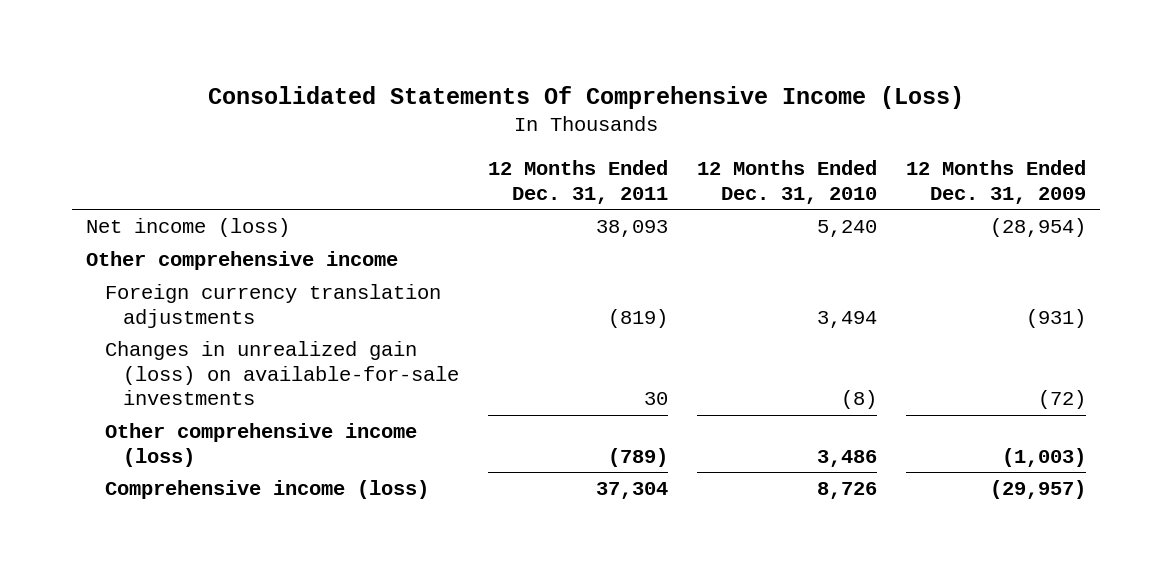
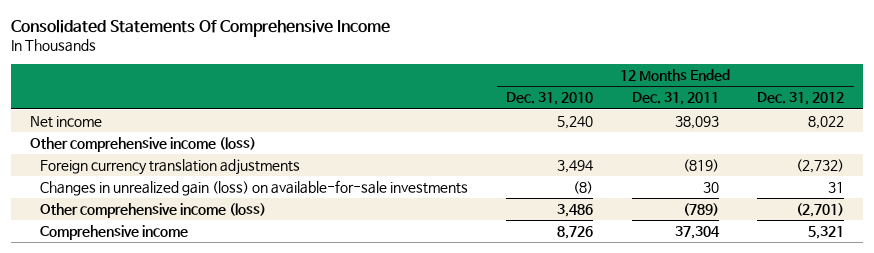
[207,85,964,109] Consolidated Statements Of Comprehensive Income (Loss) -> [11,18,391,37] Consolidated Statements Of Comprehensive Income
[905,160,1086,204] 12 Months Ended Dec. 31, 2009 -> none
none -> [756,92,844,106] Dec. 31, 2012
[86,218,291,238] Net income (loss) -> [30,116,103,129] Net income
[86,251,399,271] Other comprehensive income -> [30,137,257,153] Other comprehensive income (loss)
[104,480,429,500] Comprehensive income (loss) -> [40,225,189,241] Comprehensive income

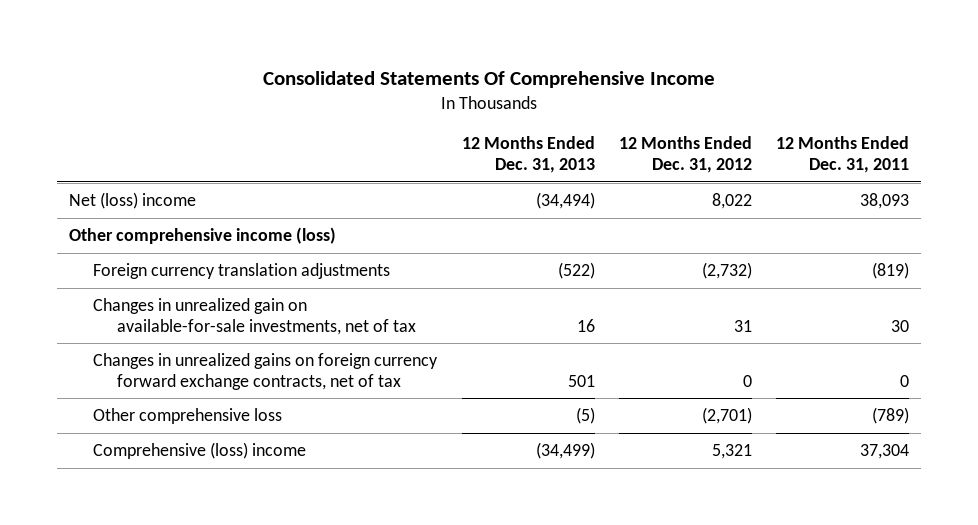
[506,92,594,106] Dec. 31, 2010 -> none
none -> [461,136,595,174] 12 Months Ended Dec. 31, 2013
[30,116,103,129] Net income -> [69,192,197,210] Net (loss) income
[40,180,469,197] Changes in unrealized gain (loss) on available-for-sale investments -> [93,298,417,335] Changes in unrealized gain on available-for-sale investments, net of tax
none -> [93,353,439,390] Changes in unrealized gains on foreign currency forward exchange contracts, net of tax
[40,203,267,219] Other comprehensive income (loss) -> [93,408,283,425] Other comprehensive loss
[40,225,189,241] Comprehensive income -> [93,442,307,460] Comprehensive (loss) income

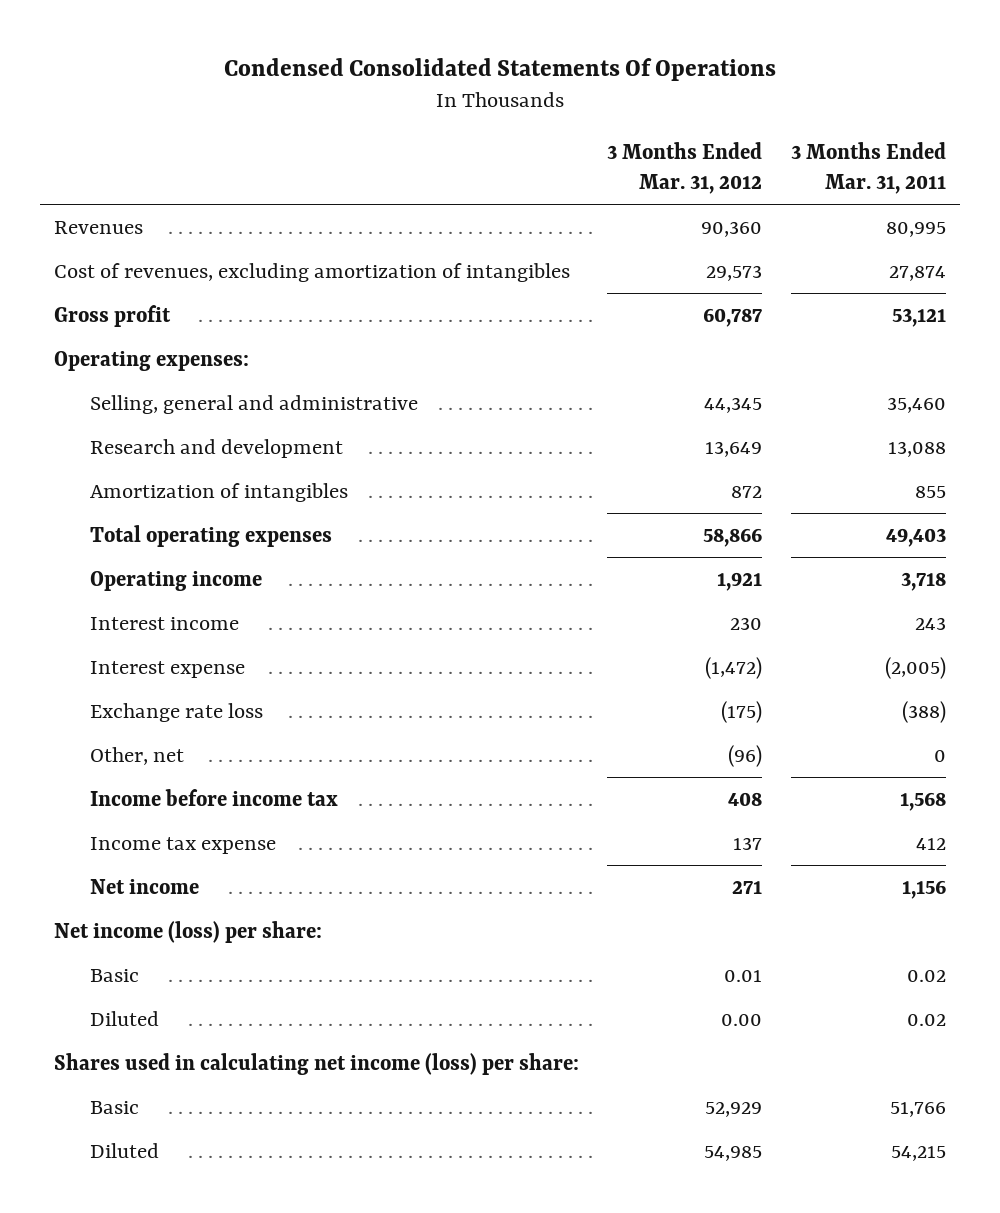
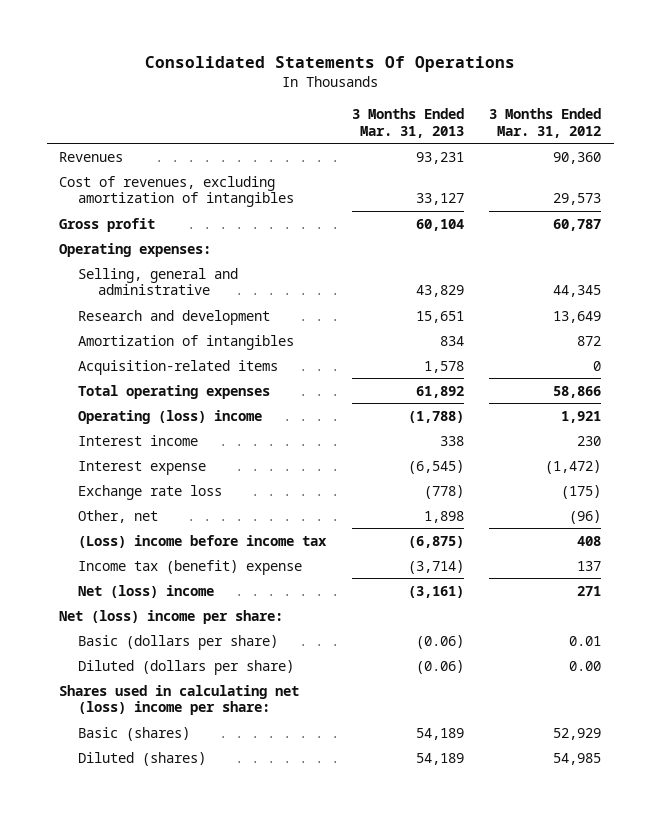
[223,57,776,81] Condensed Consolidated Statements Of Operations -> [145,56,516,73] Consolidated Statements Of Operations
[790,142,946,194] 3 Months Ended Mar. 31, 2011 -> none
none -> [351,108,464,138] 3 Months Ended Mar. 31, 2013
none -> [78,359,279,375] Acquisition-related items
[90,570,263,591] Operating income -> [78,409,263,424] Operating (loss) income
[90,788,339,806] Income before income tax -> [78,534,328,548] (Loss) income before income tax
[90,836,277,854] Income tax expense -> [78,559,303,575] Income tax (benefit) expense
[90,878,200,894] Net income -> [78,584,215,598] Net (loss) income
[53,920,322,943] Net income (loss) per share: -> [59,609,284,624] Net (loss) income per share:
[90,968,140,982] Basic -> [78,634,279,650] Basic (dollars per share)
[90,1010,160,1026] Diluted -> [78,659,295,675] Diluted (dollars per share)
[53,1052,579,1075] Shares used in calculating net income (loss) per share: -> [59,684,300,715] Shares used in calculating net (loss) income per share:
[90,1100,140,1114] Basic -> [78,726,191,741] Basic (shares)
[90,1142,160,1158] Diluted -> [78,751,207,766] Diluted (shares)

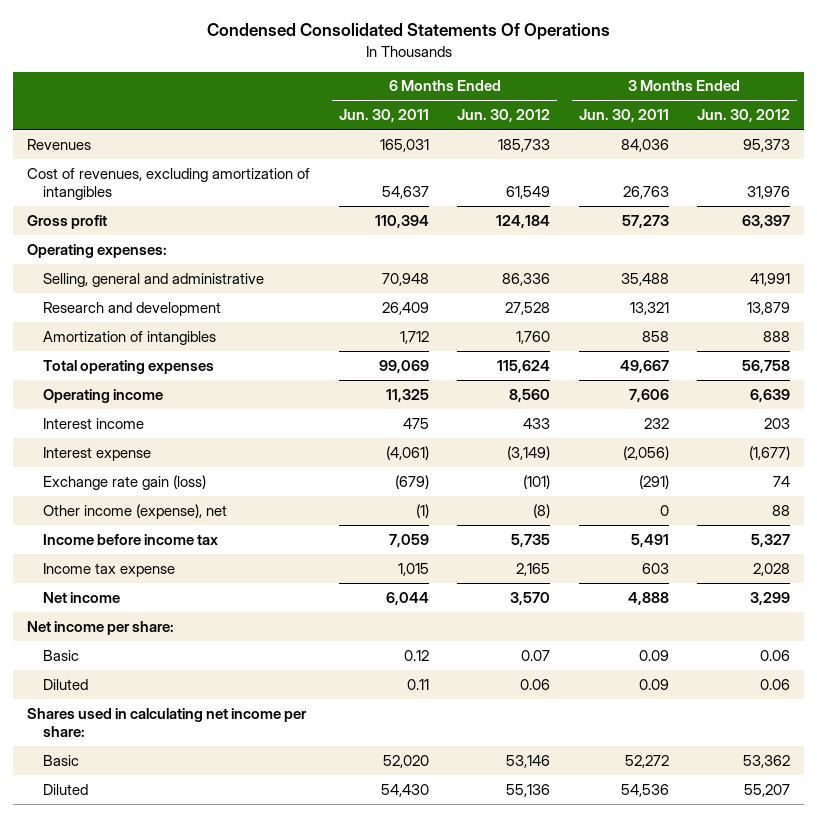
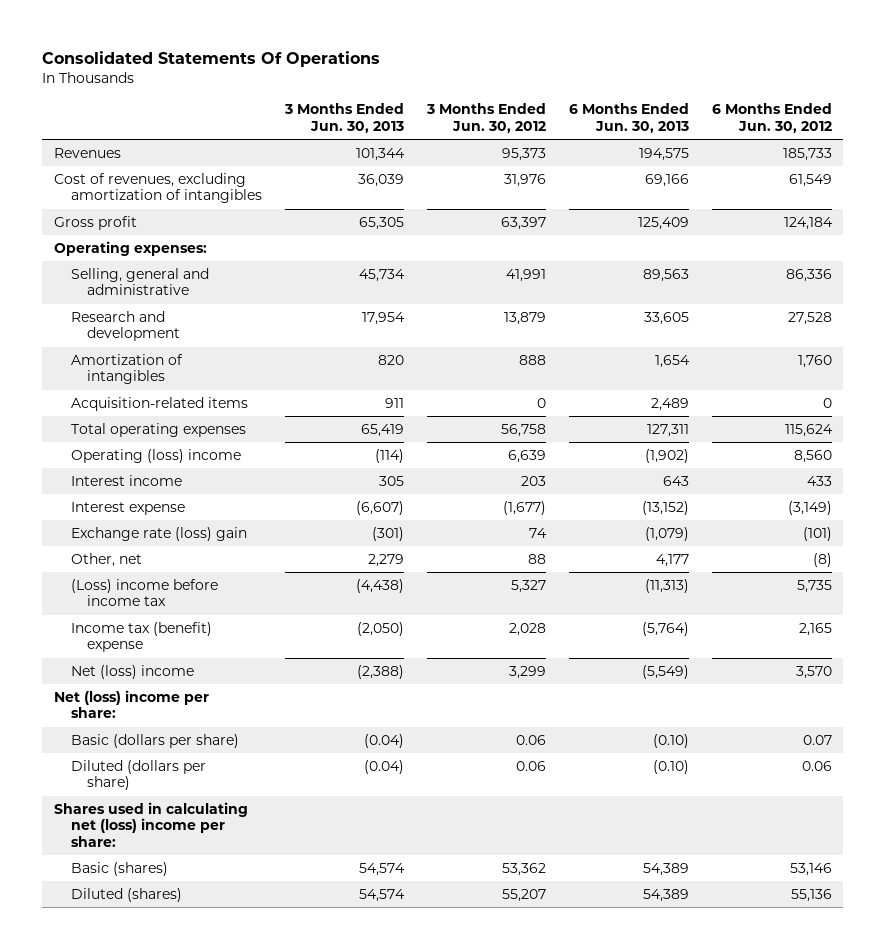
[206,23,610,41] Condensed Consolidated Statements Of Operations -> [42,50,381,67] Consolidated Statements Of Operations
[338,109,429,123] Jun. 30, 2011 -> none
[578,109,669,123] Jun. 30, 2011 -> none
none -> [283,103,404,133] 3 Months Ended Jun. 30, 2013
none -> [568,103,689,133] 6 Months Ended Jun. 30, 2013
none -> [70,397,248,412] Acquisition-related items
[43,388,164,403] Operating income -> [70,449,241,464] Operating (loss) income
[43,474,207,490] Exchange rate gain (loss) -> [70,527,247,542] Exchange rate (loss) gain
[43,503,228,519] Other income (expense), net -> [70,553,142,568] Other, net
[43,533,219,545] Income before income tax -> [70,579,218,607] (Loss) income before income tax
[43,562,176,577] Income tax expense -> [70,622,212,653] Income tax (benefit) expense
[43,591,121,603] Net income -> [70,665,194,680] Net (loss) income
[27,620,175,635] Net income per share: -> [53,690,209,719] Net (loss) income per share:
[43,649,80,661] Basic -> [70,734,239,749] Basic (dollars per share)
[43,678,89,690] Diluted -> [70,760,206,791] Diluted (dollars per share)
[27,707,308,737] Shares used in calculating net income per share: -> [53,802,248,847] Shares used in calculating net (loss) income per share:
[43,754,80,766] Basic -> [70,862,168,877] Basic (shares)
[43,783,89,795] Diluted -> [70,888,182,903] Diluted (shares)

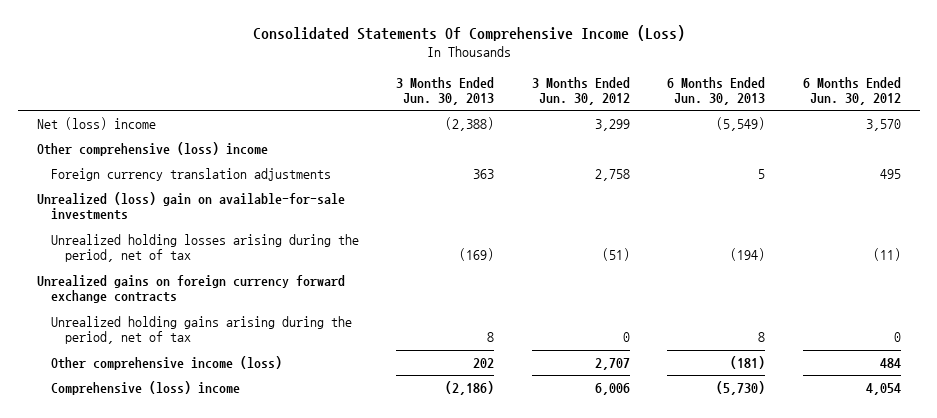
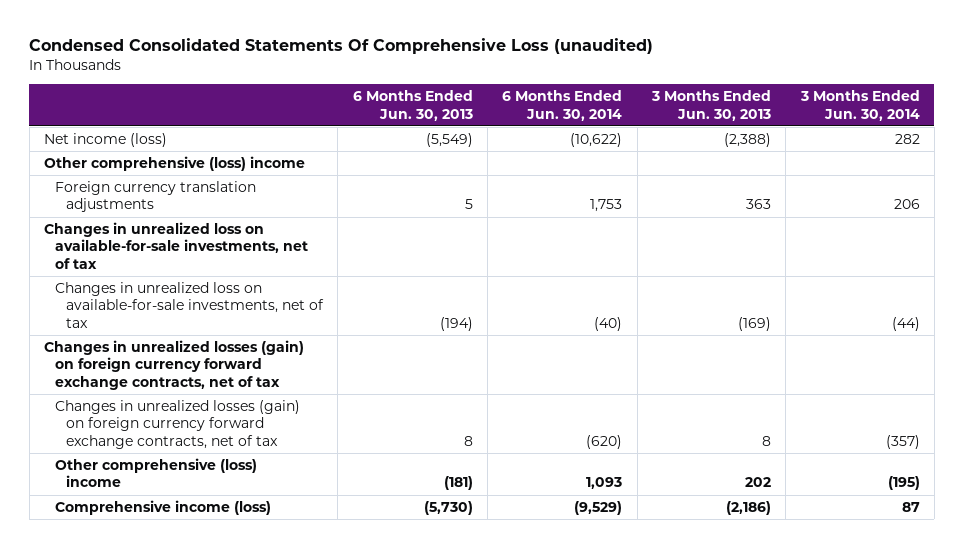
[252,25,685,42] Consolidated Statements Of Comprehensive Income (Loss) -> [29,37,654,54] Condensed Consolidated Statements Of Comprehensive Loss (unaudited)
[531,76,630,106] 3 Months Ended Jun. 30, 2012 -> none
[802,76,901,106] 6 Months Ended Jun. 30, 2012 -> none
none -> [502,90,623,121] 6 Months Ended Jun. 30, 2014
none -> [799,90,920,121] 3 Months Ended Jun. 30, 2014
[36,116,156,130] Net (loss) income -> [43,133,167,148] Net income (loss)
[36,191,345,221] Unrealized (loss) gain on available-for-sale investments -> [43,222,308,269] Changes in unrealized loss on available-for-sale investments, net of tax
[50,233,359,263] Unrealized holding losses arising during the period, net of tax -> [54,282,324,328] Changes in unrealized loss on available-for-sale investments, net of tax
[36,274,345,304] Unrealized gains on foreign currency forward exchange contracts -> [43,340,304,390] Changes in unrealized losses (gain) on foreign currency forward exchange contracts, net of tax
[50,315,352,345] Unrealized holding gains arising during the period, net of tax -> [54,400,300,449] Changes in unrealized losses (gain) on foreign currency forward exchange contracts, net of tax
[50,355,282,370] Other comprehensive income (loss) -> [54,458,257,488] Other comprehensive (loss) income
[50,380,240,395] Comprehensive (loss) income -> [54,500,271,516] Comprehensive income (loss)

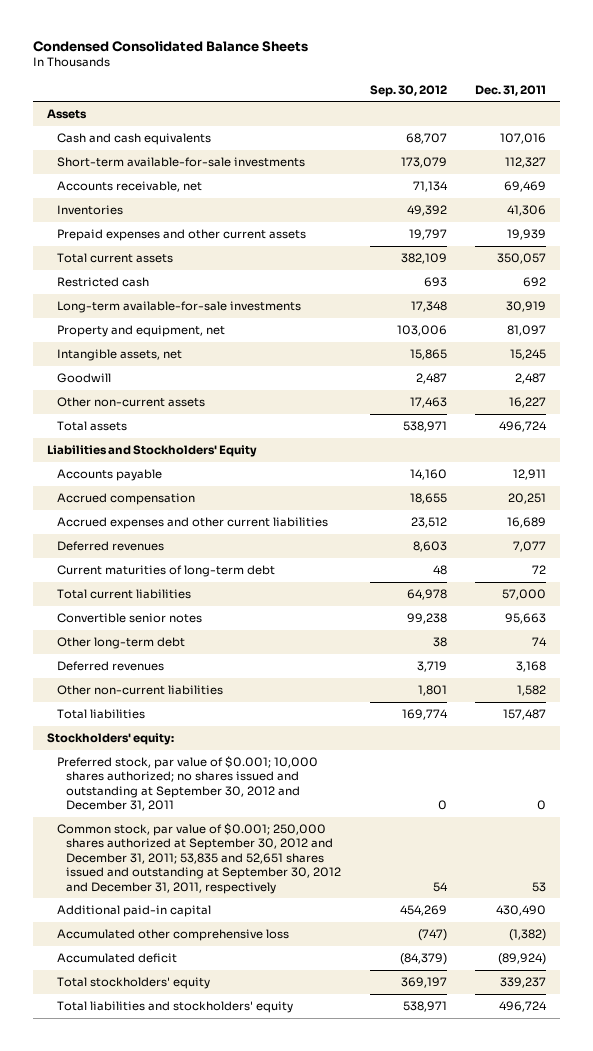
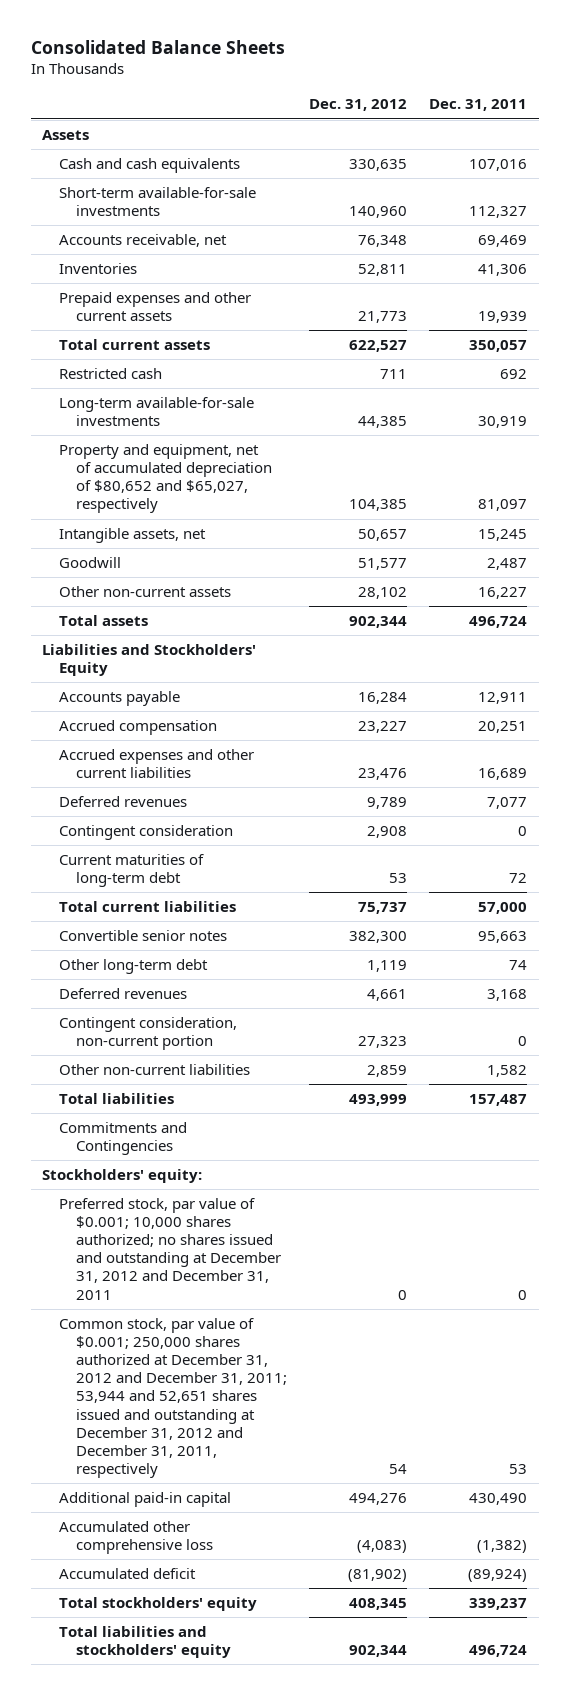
[33,40,309,52] Condensed Consolidated Balance Sheets -> [30,40,285,55] Consolidated Balance Sheets
[369,84,447,97] Sep. 30, 2012 -> none
none -> [309,99,408,112] Dec. 31, 2012
[56,324,225,337] Property and equipment, net -> [58,444,273,514] Property and equipment, net of accumulated depreciation of $80,652 and $65,027, respectively
none -> [58,825,233,841] Contingent consideration
none -> [58,1017,237,1051] Contingent consideration, non-current portion
none -> [58,1122,187,1156] Commitments and Contingencies
[56,755,318,812] Preferred stock, par value of $0.001; 10,000 shares authorized; no shares issued and outstanding at September 30, 2012 and December 31, 2011 -> [58,1198,282,1300] Preferred stock, par value of $0.001; 10,000 shares authorized; no shares issued and outstanding at December 31, 2012 and December 31, 2011
[56,822,342,894] Common stock, par value of $0.001; 250,000 shares authorized at September 30, 2012 and December 31, 2011; 53,835 and 52,651 shares issued and outstanding at September 30, 2012 and December 31, 2011, respectively -> [58,1318,288,1478] Common stock, par value of $0.001; 250,000 shares authorized at December 31, 2012 and December 31, 2011; 53,944 and 52,651 shares issued and outstanding at December 31, 2012 and December 31, 2011, respectively

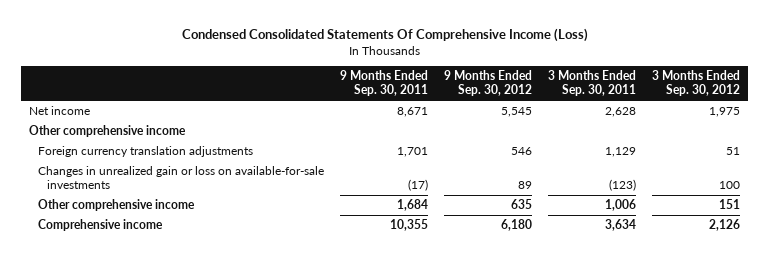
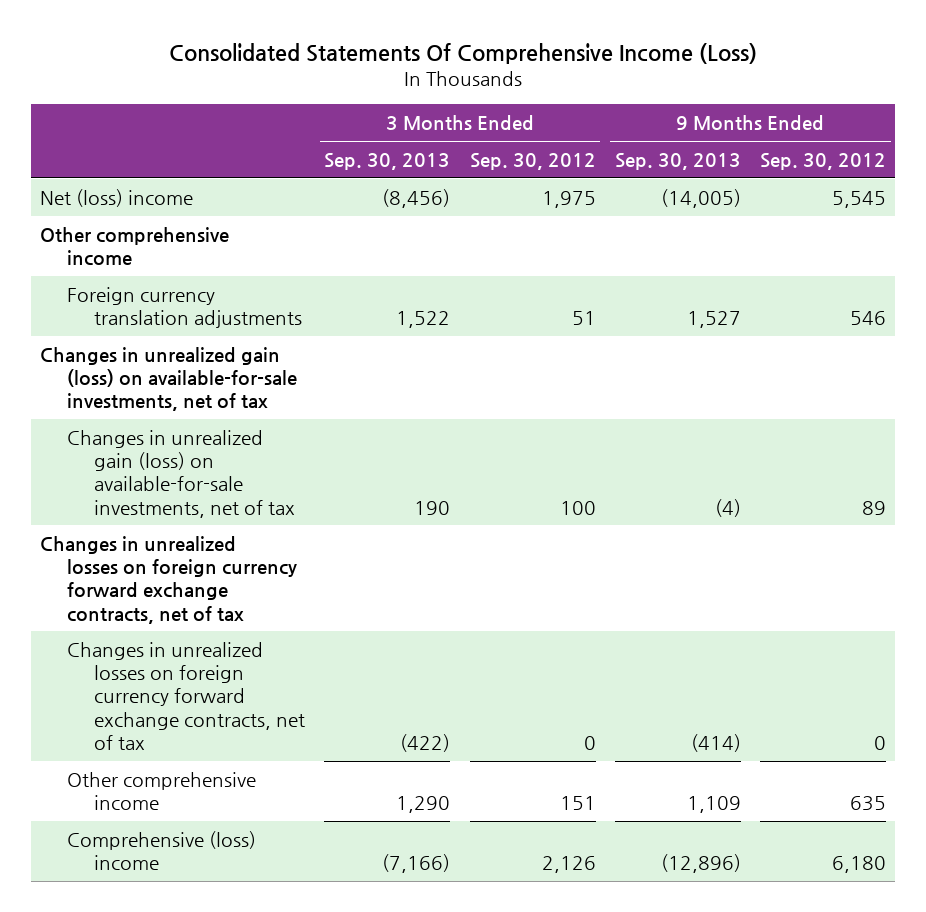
[181,28,588,43] Condensed Consolidated Statements Of Comprehensive Income (Loss) -> [169,43,758,65] Consolidated Statements Of Comprehensive Income (Loss)
[340,70,429,97] 9 Months Ended Sep. 30, 2011 -> none
[548,70,637,97] 3 Months Ended Sep. 30, 2011 -> none
none -> [324,153,451,171] Sep. 30, 2013
none -> [614,153,741,171] Sep. 30, 2013
[29,106,91,116] Net income -> [40,189,194,208] Net (loss) income
none -> [40,347,298,412] Changes in unrealized gain (loss) on available-for-sale investments, net of tax
[38,166,325,190] Changes in unrealized gain or loss on available-for-sale investments -> [67,430,296,518] Changes in unrealized gain (loss) on available-for-sale investments, net of tax
none -> [40,536,298,624] Changes in unrealized losses on foreign currency forward exchange contracts, net of tax
none -> [67,642,306,750] Changes in unrealized losses on foreign currency forward exchange contracts, net of tax
[38,219,164,232] Comprehensive income -> [67,831,257,871] Comprehensive (loss) income

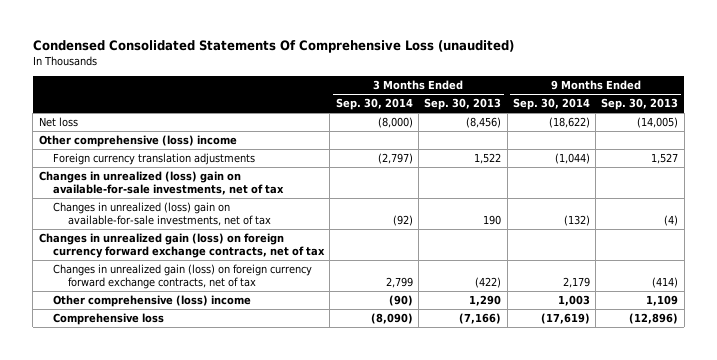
[169,43,758,65] Consolidated Statements Of Comprehensive Income (Loss) -> [32,40,514,54] Condensed Consolidated Statements Of Comprehensive Loss (unaudited)
[469,153,596,171] Sep. 30, 2012 -> none
[759,153,886,171] Sep. 30, 2012 -> none
none -> [335,98,413,111] Sep. 30, 2014
none -> [512,98,590,111] Sep. 30, 2014
[40,189,194,208] Net (loss) income -> [38,117,78,128] Net loss
[40,227,230,267] Other comprehensive income -> [38,135,237,148] Other comprehensive (loss) income
[40,347,298,412] Changes in unrealized gain (loss) on available-for-sale investments, net of tax -> [38,171,285,196] Changes in unrealized (loss) gain on available-for-sale investments, net of tax
[67,430,296,518] Changes in unrealized gain (loss) on available-for-sale investments, net of tax -> [53,202,271,227] Changes in unrealized (loss) gain on available-for-sale investments, net of tax
[40,536,298,624] Changes in unrealized losses on foreign currency forward exchange contracts, net of tax -> [38,233,326,259] Changes in unrealized gain (loss) on foreign currency forward exchange contracts, net of tax
[67,642,306,750] Changes in unrealized losses on foreign currency forward exchange contracts, net of tax -> [53,264,313,290] Changes in unrealized gain (loss) on foreign currency forward exchange contracts, net of tax
[67,772,257,811] Other comprehensive income -> [53,295,252,308] Other comprehensive (loss) income
[67,831,257,871] Comprehensive (loss) income -> [53,313,165,326] Comprehensive loss

